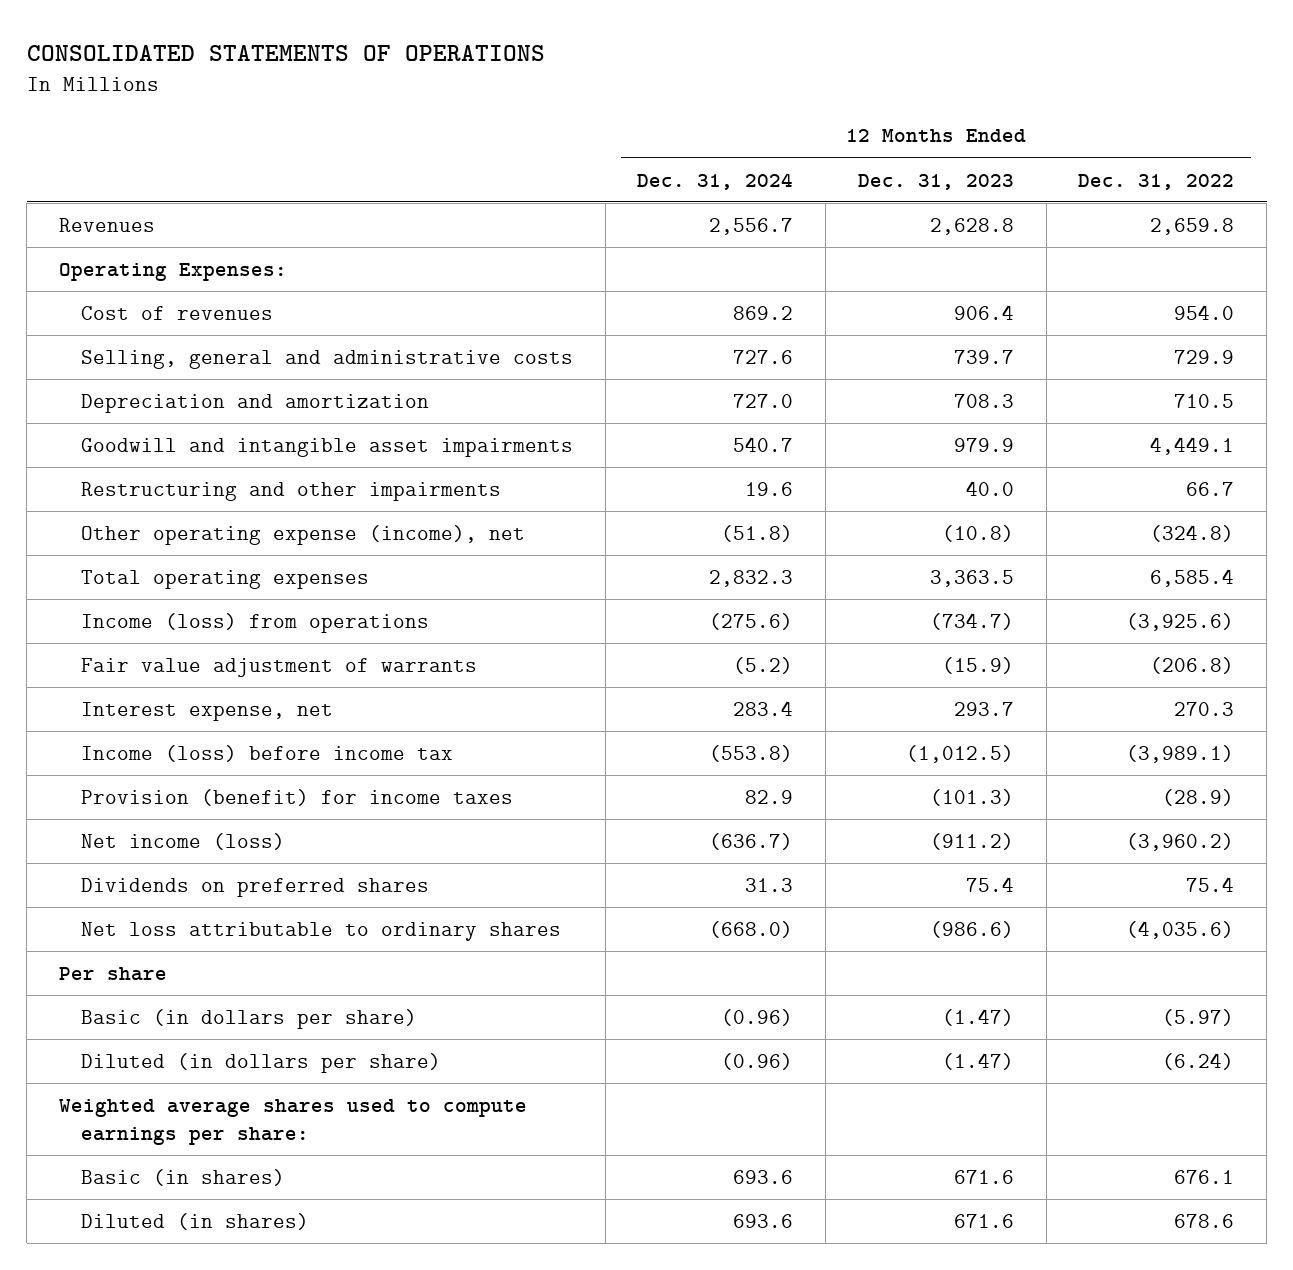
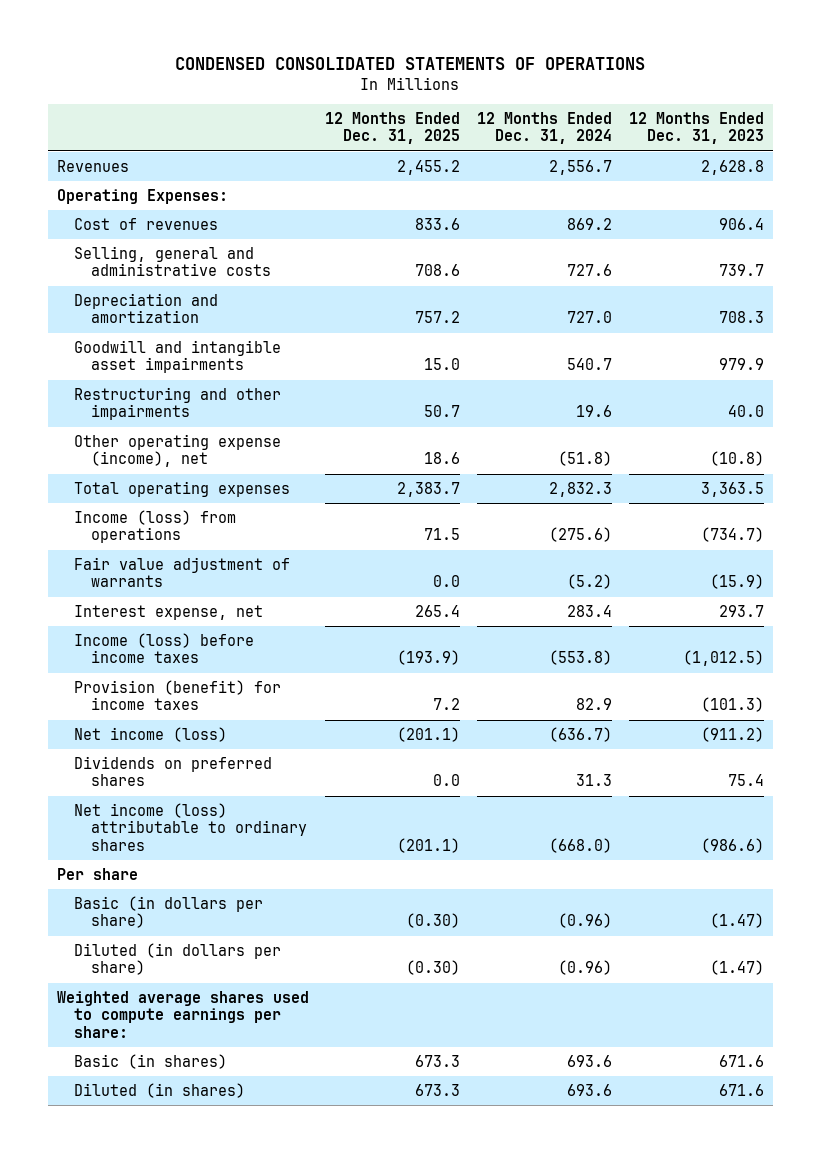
[26,45,545,62] CONSOLIDATED STATEMENTS OF OPERATIONS -> [175,57,646,71] CONDENSED CONSOLIDATED STATEMENTS OF OPERATIONS
[1078,173,1235,190] Dec. 31, 2022 -> none
none -> [325,111,461,145] 12 Months Ended Dec. 31, 2025
[80,744,453,762] Income (loss) before income tax -> [73,632,254,664] Income (loss) before income taxes
[80,921,561,941] Net loss attributable to ordinary shares -> [73,802,308,851] Net income (loss) attributable to ordinary shares

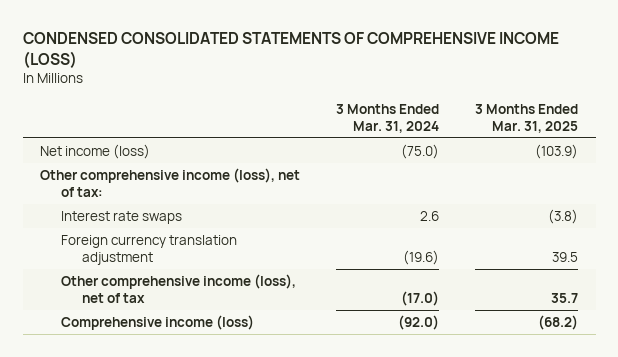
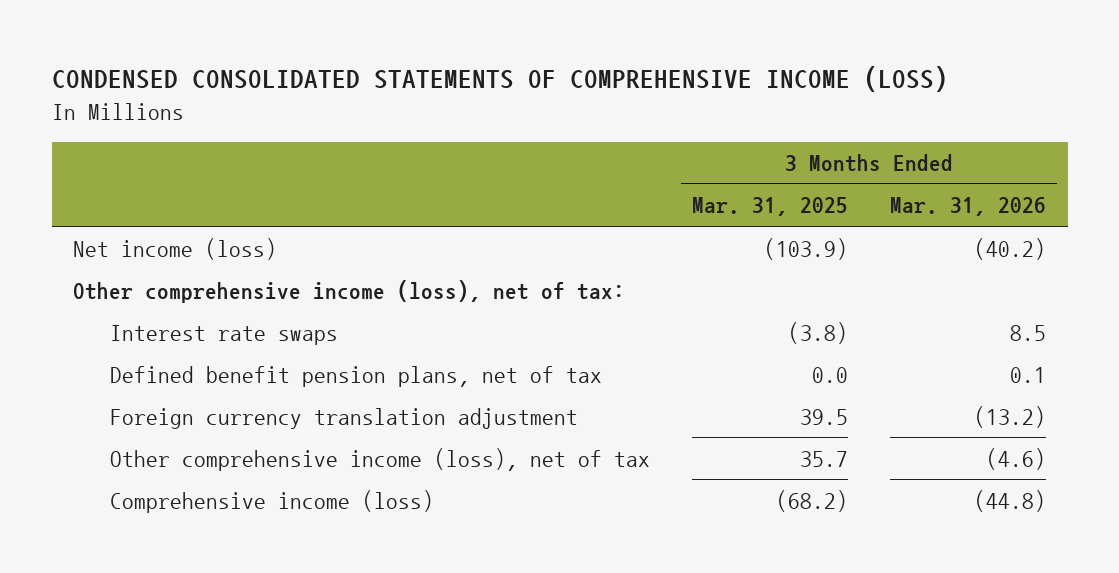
[336,103,440,134] 3 Months Ended Mar. 31, 2024 -> none
none -> [890,197,1047,217] Mar. 31, 2026
none -> [109,365,602,387] Defined benefit pension plans, net of tax

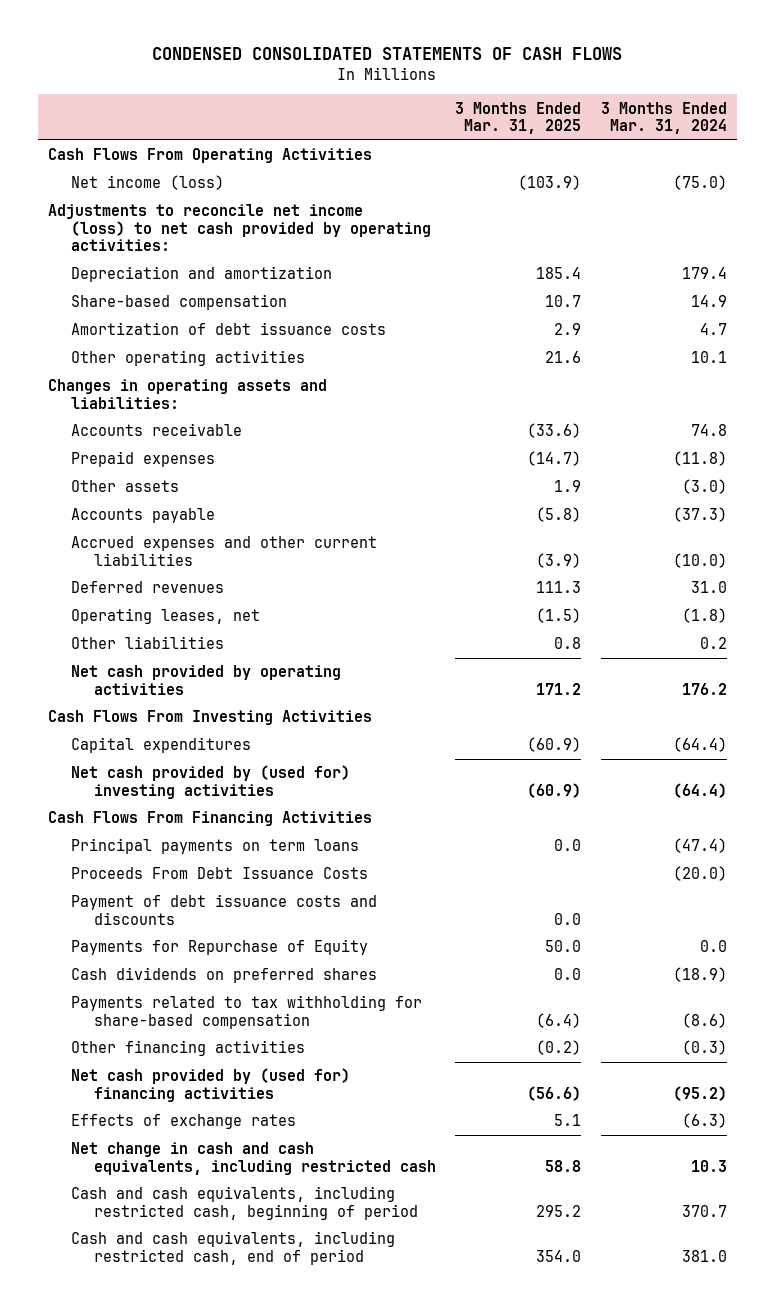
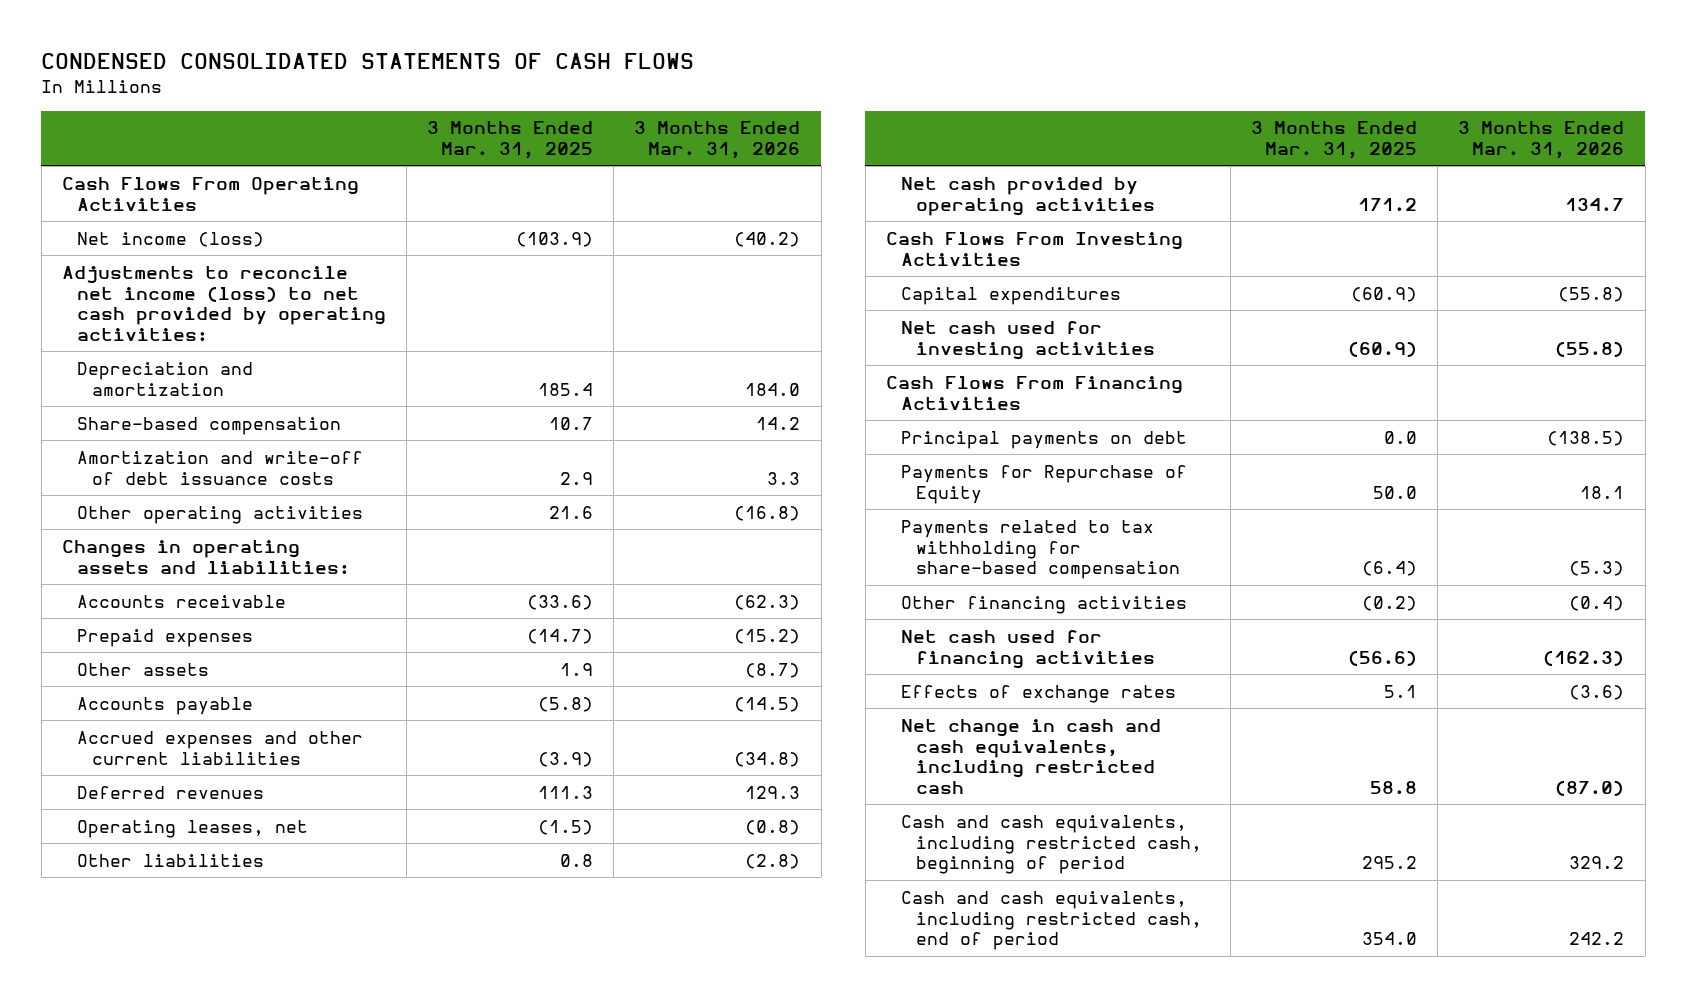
[600,101,727,135] 3 Months Ended Mar. 31, 2024 -> none
none -> [634,121,801,160] 3 Months Ended Mar. 31, 2026
[70,322,386,336] Amortization of debt issuance costs -> [77,450,364,485] Amortization and write-off of debt issuance costs
[70,765,350,799] Net cash provided by (used for) investing activities -> [900,320,1155,360] Net cash used for investing activities
[70,867,368,880] Proceeds From Debt Issuance Costs -> none
[70,894,377,925] Payment of debt issuance costs and discounts -> none
[70,838,359,855] Principal payments on term loans -> [900,430,1187,449] Principal payments on debt
[70,967,377,984] Cash dividends on preferred shares -> none
[70,1068,350,1102] Net cash provided by (used for) financing activities -> [900,629,1155,669] Net cash used for financing activities

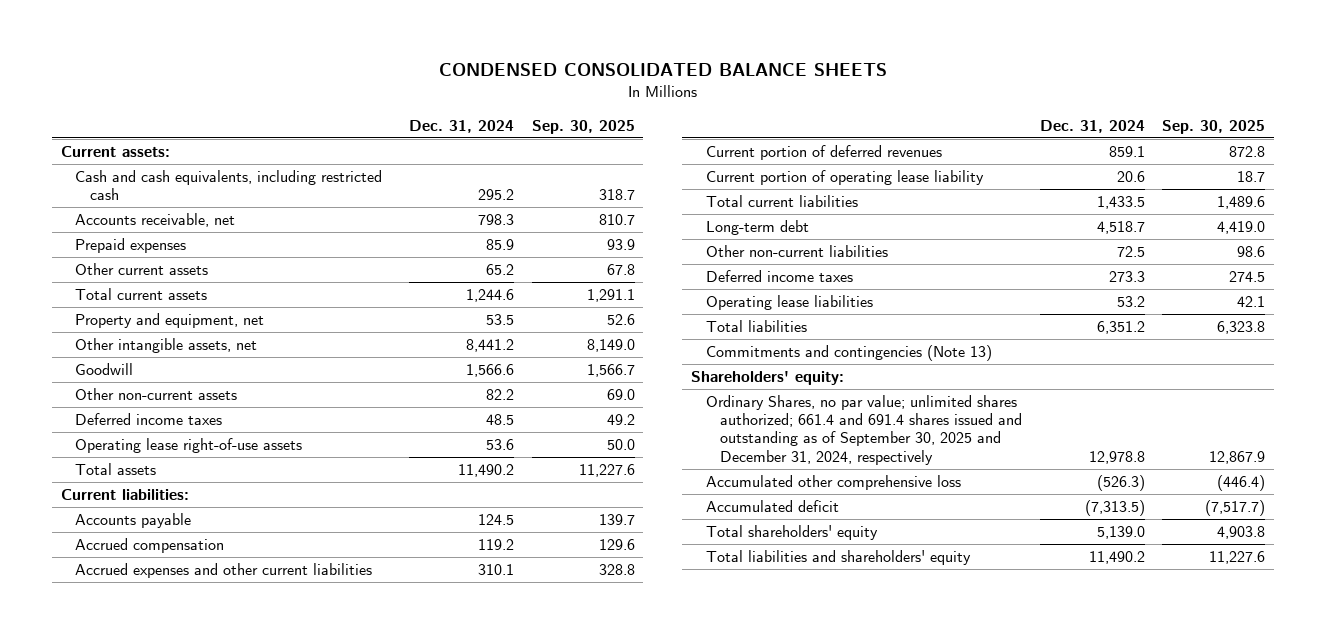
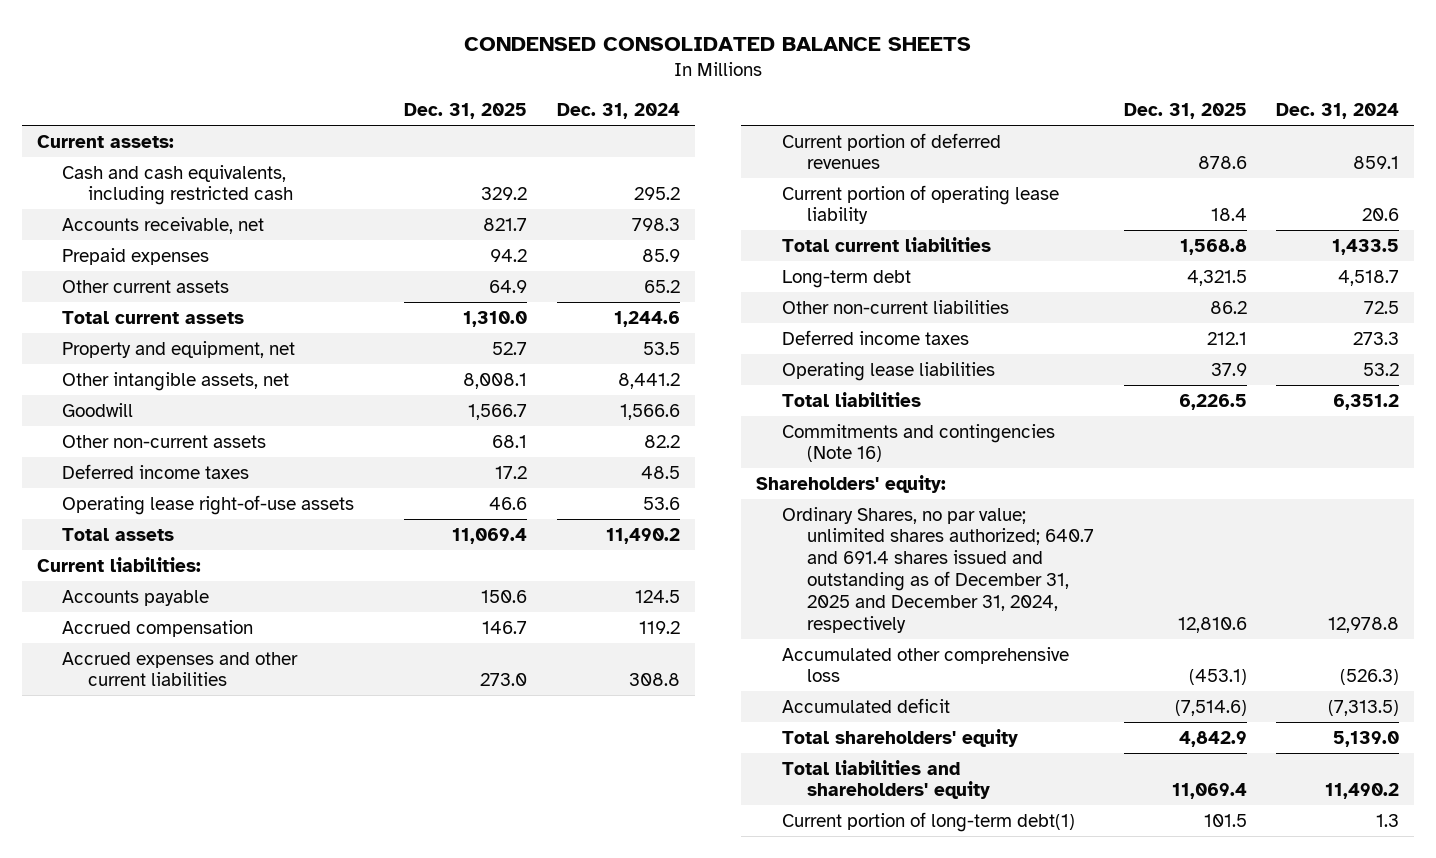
[531,119,635,134] Sep. 30, 2025 -> none
none -> [404,103,528,120] Dec. 31, 2025
[478,563,515,575] 310.1 -> [628,673,680,687] 308.8
[705,344,992,361] Commitments and contingencies (Note 13) -> [781,423,1055,463] Commitments and contingencies (Note 16)
[705,394,1023,465] Ordinary Shares, no par value; unlimited shares authorized; 661.4 and 691.4 shares issued and outstanding as of September 30, 2025 and December 31, 2024, respectively -> [781,506,1095,633] Ordinary Shares, no par value; unlimited shares authorized; 640.7 and 691.4 shares issued and outstanding as of December 31, 2025 and December 31, 2024, respectively
none -> [781,811,1075,832] Current portion of long-term debt(1)

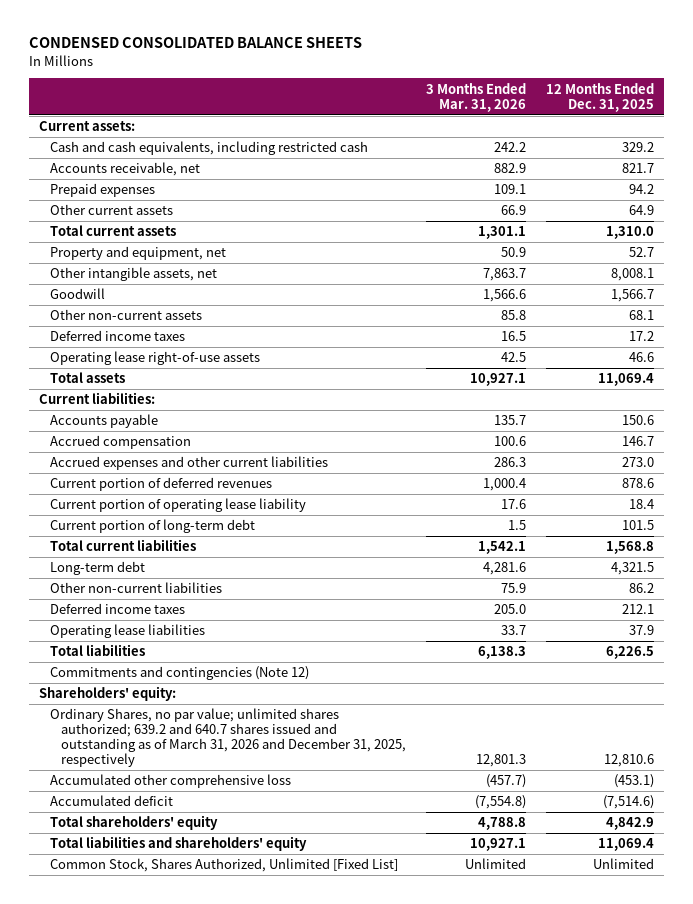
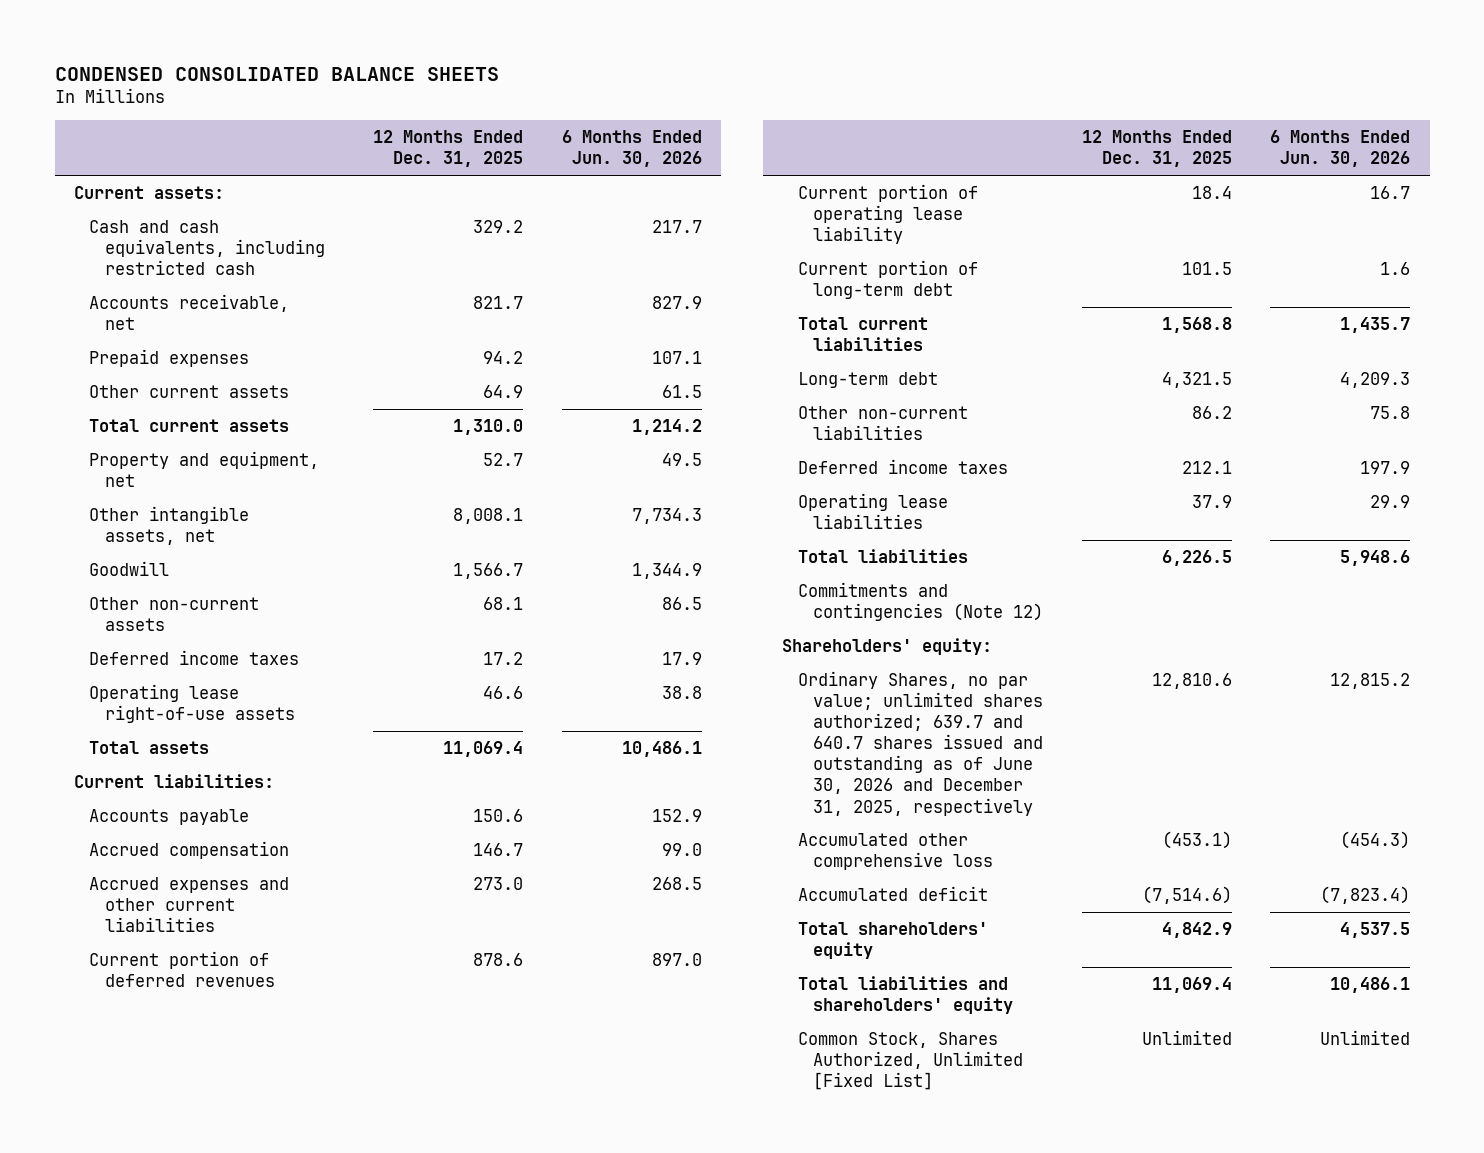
[425,82,526,112] 3 Months Ended Mar. 31, 2026 -> none
none -> [561,130,702,168] 6 Months Ended Jun. 30, 2026
[49,708,406,768] Ordinary Shares, no par value; unlimited shares authorized; 639.2 and 640.7 shares issued and outstanding as of March 31, 2026 and December 31, 2025, respectively -> [797,671,1044,816] Ordinary Shares, no par value; unlimited shares authorized; 639.7 and 640.7 shares issued and outstanding as of June 30, 2026 and December 31, 2025, respectively

